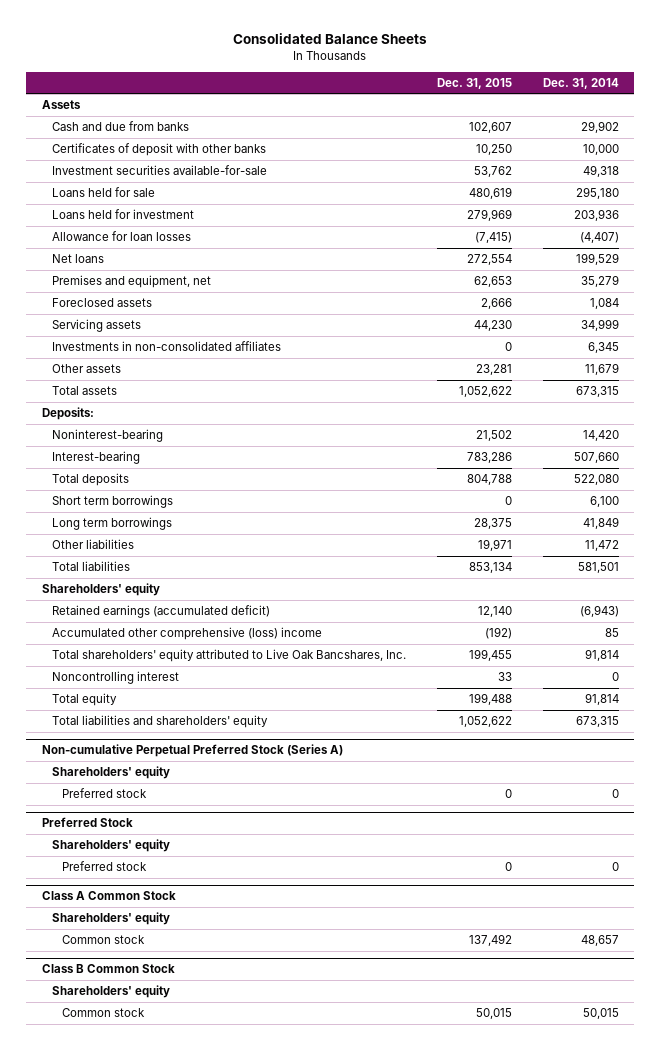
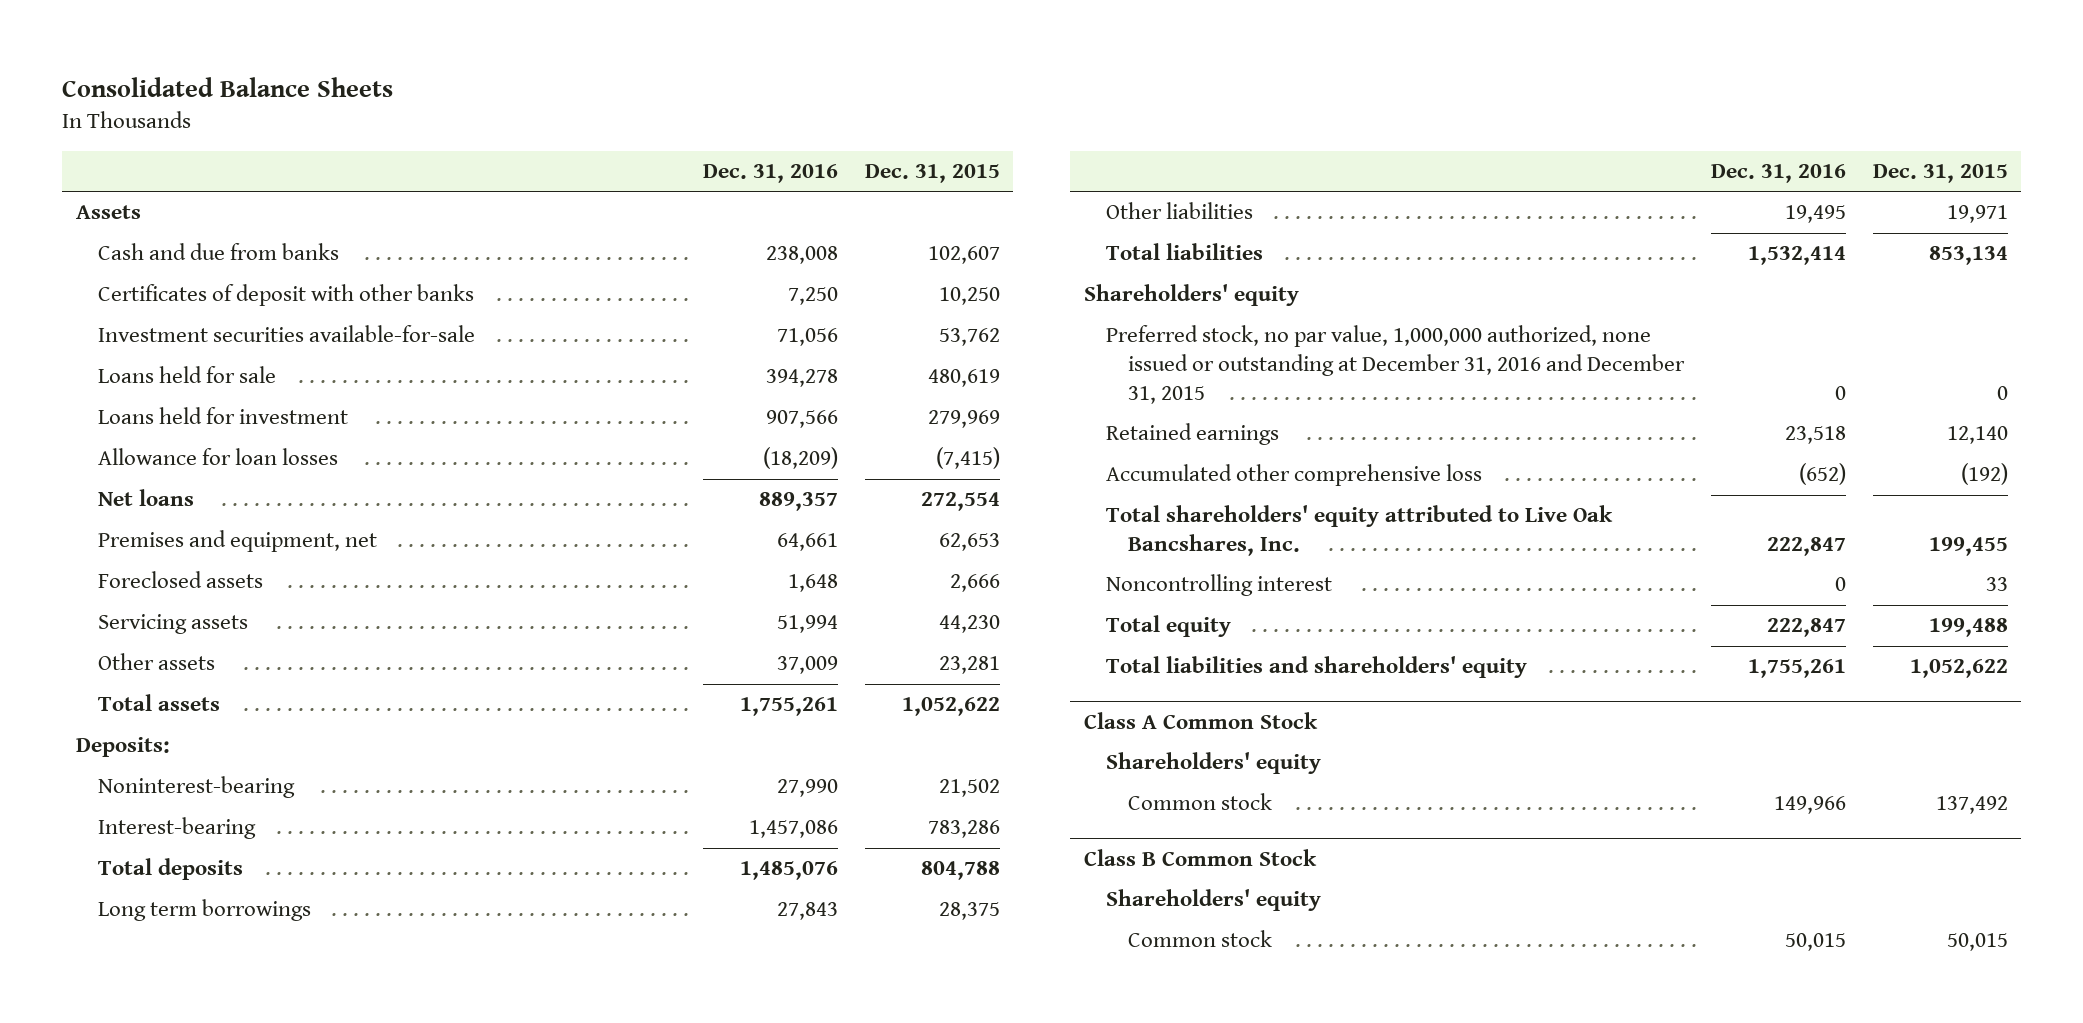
[542,77,619,89] Dec. 31, 2014 -> none
none -> [702,163,838,183] Dec. 31, 2016
[51,341,281,352] Investments in non-consolidated affiliates -> none
[51,495,173,509] Short term borrowings -> none
none -> [1105,325,1685,405] Preferred stock, no par value, 1,000,000 authorized, none issued or outstanding at December 31, 2016 and December 31, 2015
[51,605,270,619] Retained earnings (accumulated deficit) -> [1105,423,1279,446] Retained earnings
[51,627,322,641] Accumulated other comprehensive (loss) income -> [1105,464,1482,487] Accumulated other comprehensive loss
[41,744,343,758] Non-cumulative Perpetual Preferred Stock (Series A) -> none
[51,766,170,780] Shareholders' equity -> none
[62,788,148,799] Preferred stock -> none
[41,817,133,828] Preferred Stock -> none
[51,839,170,853] Shareholders' equity -> none
[62,861,148,872] Preferred stock -> none

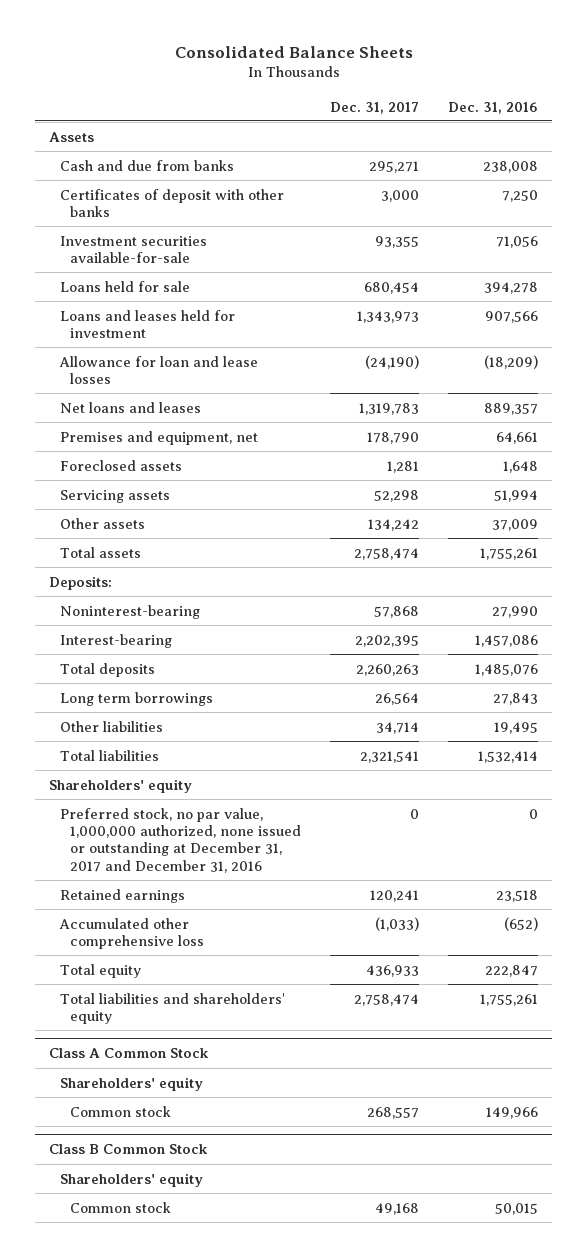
[864,163,1000,183] Dec. 31, 2015 -> none
none -> [330,101,420,114] Dec. 31, 2017
[97,407,348,425] Loans held for investment -> [59,309,235,338] Loans and leases held for investment
[97,448,338,466] Allowance for loan losses -> [58,355,258,384] Allowance for loan and lease losses
[97,489,194,507] Net loans -> [59,401,201,413] Net loans and leases
[1105,325,1685,405] Preferred stock, no par value, 1,000,000 authorized, none issued or outstanding at December 31, 2016 and December 31, 2015 -> [59,807,302,873] Preferred stock, no par value, 1,000,000 authorized, none issued or outstanding at December 31, 2017 and December 31, 2016
[1105,505,1613,557] Total shareholders' equity attributed to Live Oak Bancshares, Inc. -> none
[1105,574,1332,597] Noncontrolling interest -> none

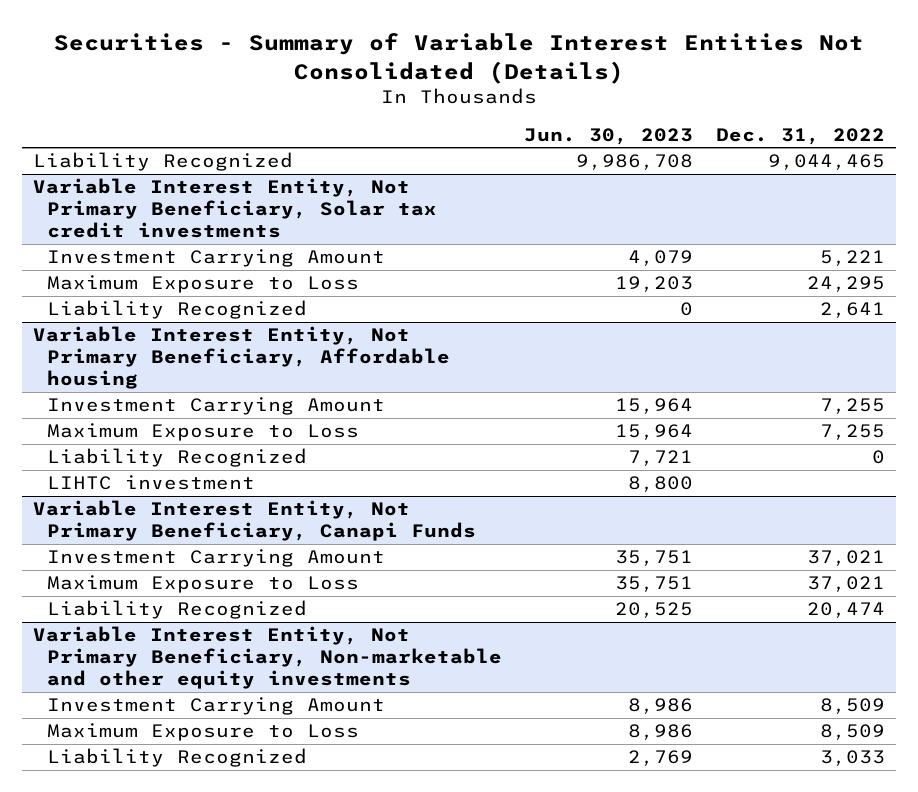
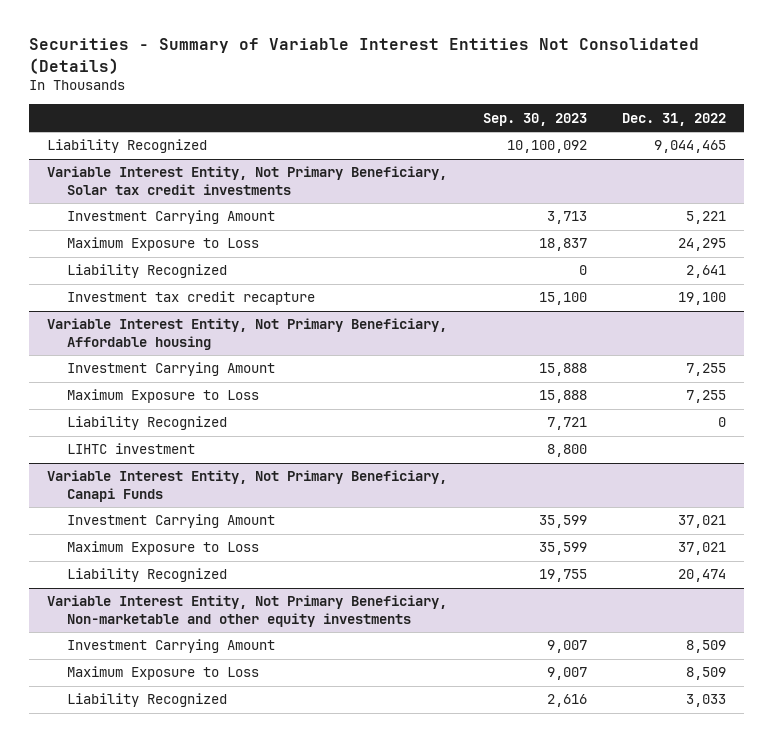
[524,127,694,145] Jun. 30, 2023 -> none
none -> [482,112,587,126] Sep. 30, 2023
none -> [66,291,315,306] Investment tax credit recapture

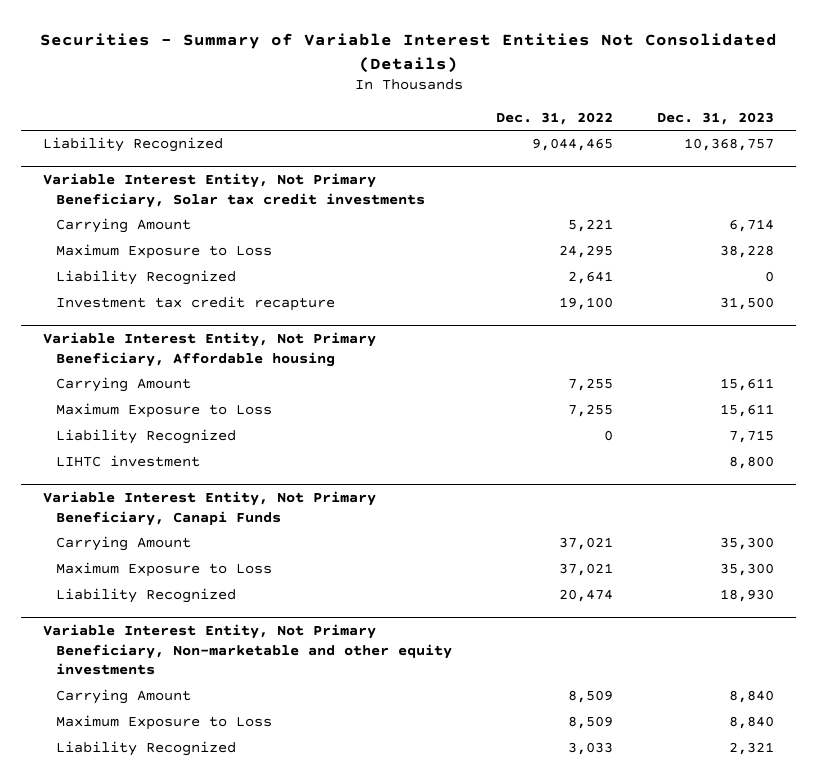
[482,112,587,126] Sep. 30, 2023 -> none
none -> [657,111,775,125] Dec. 31, 2023
[66,210,275,225] Investment Carrying Amount -> [55,218,191,234] Carrying Amount
[66,362,275,377] Investment Carrying Amount -> [55,377,191,393] Carrying Amount
[66,514,275,529] Investment Carrying Amount -> [55,536,191,552] Carrying Amount
[66,639,275,654] Investment Carrying Amount -> [55,689,191,705] Carrying Amount

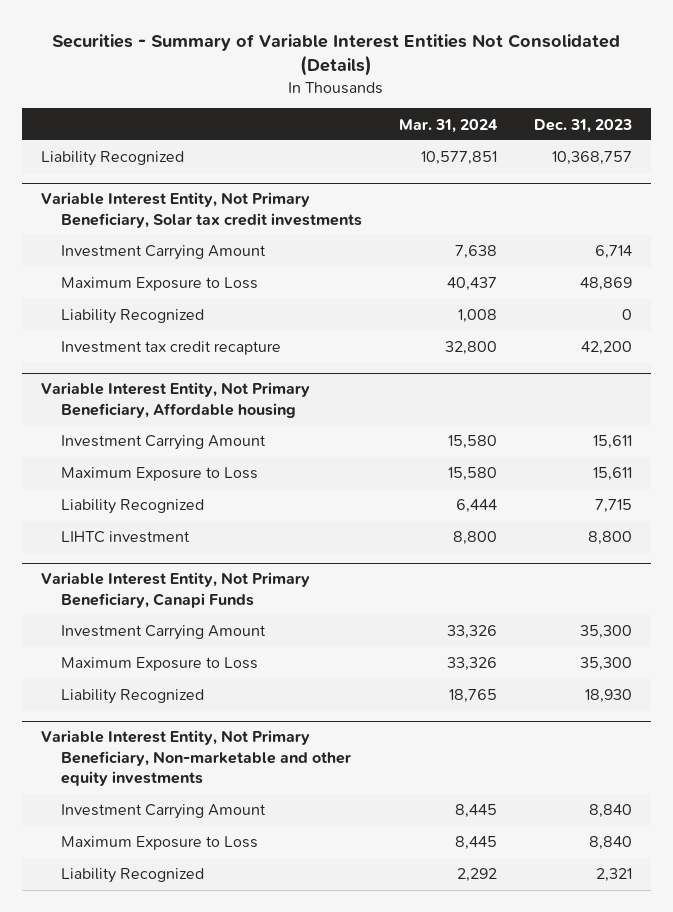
[495,111,613,125] Dec. 31, 2022 -> none
none -> [399,118,499,133] Mar. 31, 2024
[55,218,191,234] Carrying Amount -> [61,245,267,261] Investment Carrying Amount
[720,245,775,259] 38,228 -> [580,277,633,292] 48,869
[720,297,775,311] 31,500 -> [581,341,633,356] 42,200
[55,377,191,393] Carrying Amount -> [61,435,267,451] Investment Carrying Amount
[55,536,191,552] Carrying Amount -> [61,625,267,641] Investment Carrying Amount
[55,689,191,705] Carrying Amount -> [61,804,267,820] Investment Carrying Amount

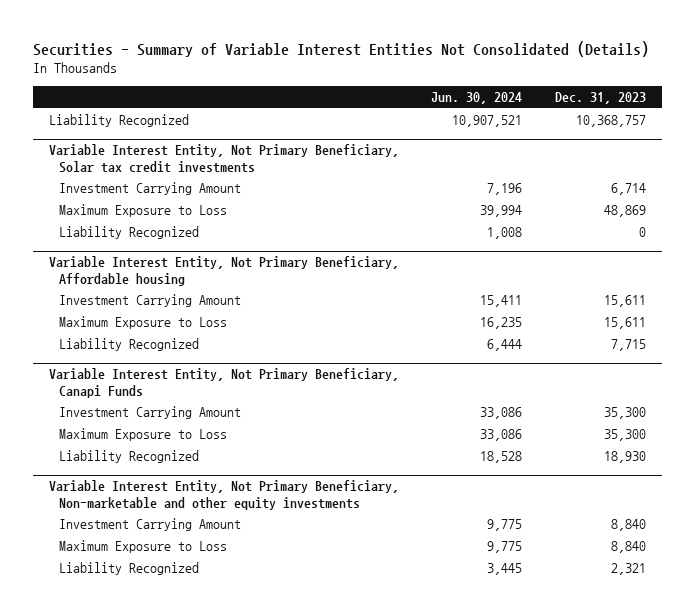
[399,118,499,133] Mar. 31, 2024 -> none
none -> [431,91,523,104] Jun. 30, 2024
[61,341,282,356] Investment tax credit recapture -> none
[61,531,191,544] LIHTC investment -> none

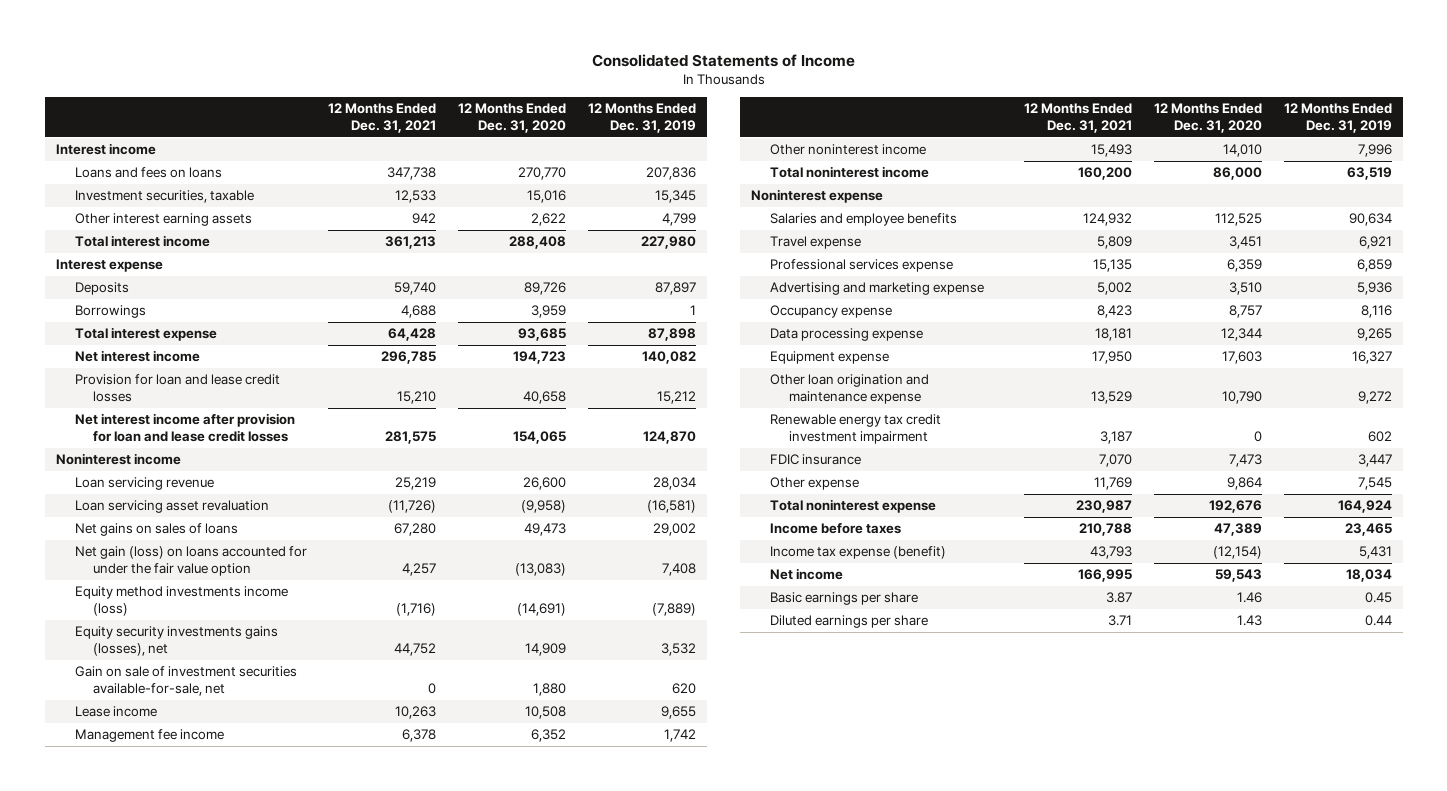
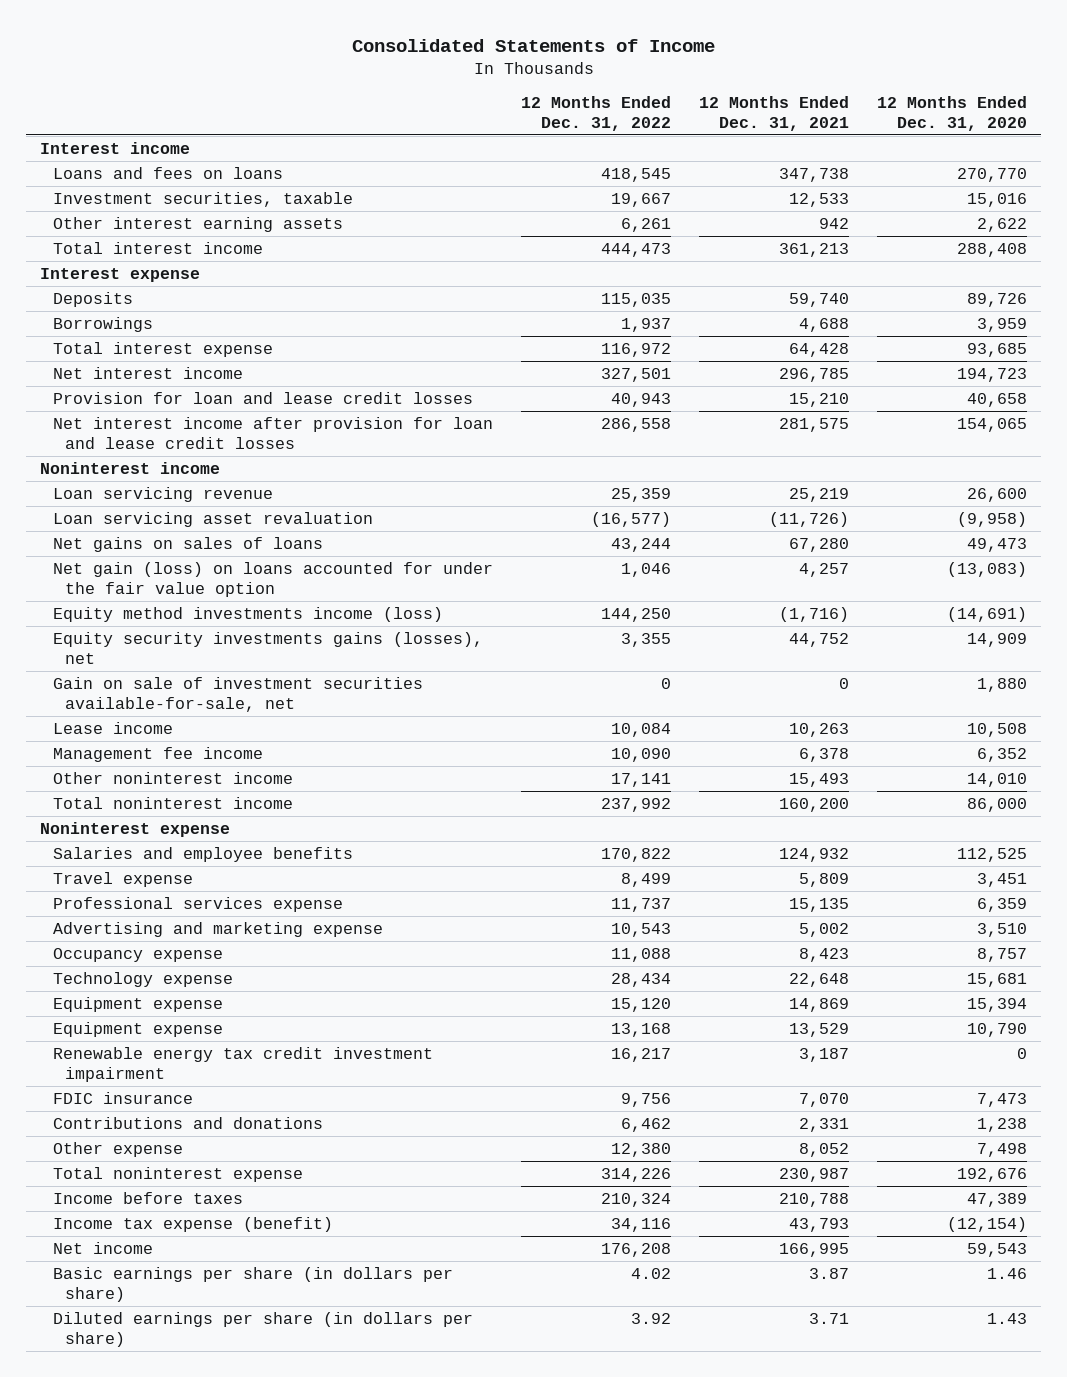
[588,103,697,134] 12 Months Ended Dec. 31, 2019 -> none
none -> [520,95,671,131] 12 Months Ended Dec. 31, 2022
[770,328,924,342] Data processing expense -> [52,971,233,987] Technology expense
[1095,328,1133,342] 18,181 -> [788,972,849,987] 22,648
[1220,328,1262,342] 12,344 -> [966,972,1027,987] 15,681
[1092,351,1133,365] 17,950 -> [788,997,849,1012] 14,869
[1221,351,1262,365] 17,603 -> [966,997,1027,1012] 15,394
[770,374,930,405] Other loan origination and maintenance expense -> [52,1021,223,1037] Equipment expense
none -> [52,1116,323,1129] Contributions and donations
[1094,477,1133,491] 11,769 -> [798,1142,849,1157] 8,052
[1226,477,1262,491] 9,864 -> [976,1142,1027,1157] 7,498
[770,592,919,606] Basic earnings per share -> [52,1266,453,1302] Basic earnings per share (in dollars per share)
[770,615,929,629] Diluted earnings per share -> [52,1311,473,1347] Diluted earnings per share (in dollars per share)

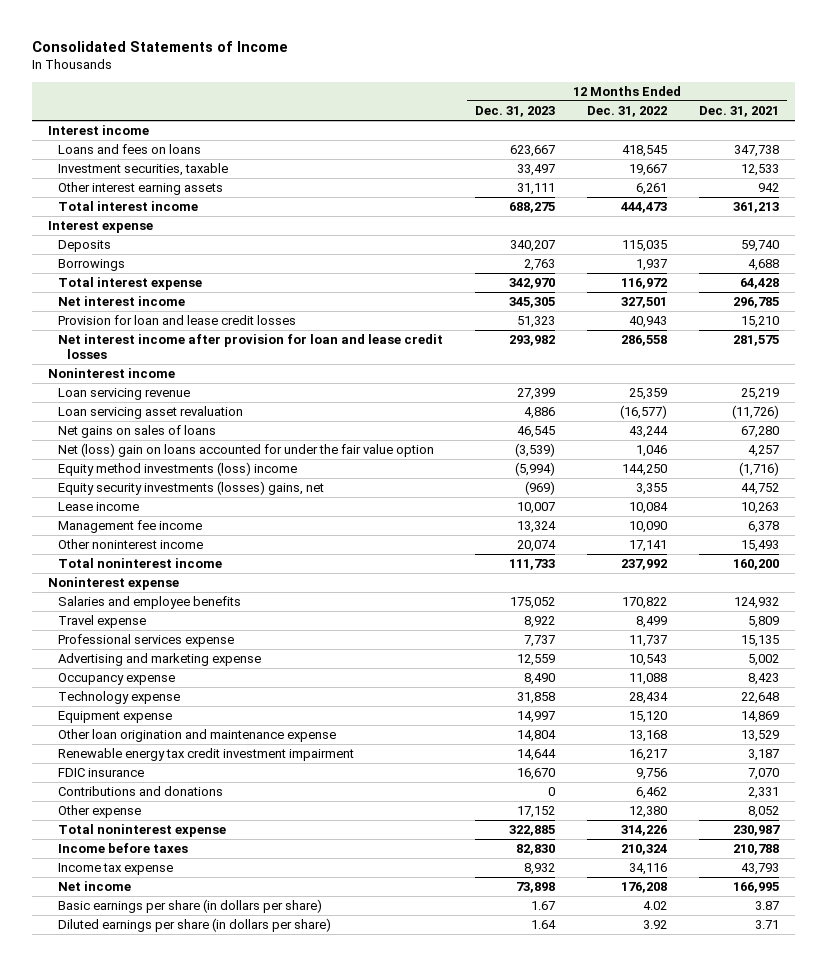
[876,95,1027,131] 12 Months Ended Dec. 31, 2020 -> none
none -> [474,106,555,118] Dec. 31, 2023
[52,676,423,712] Gain on sale of investment securities available-for-sale, net -> none
[52,561,493,597] Net gain (loss) on loans accounted for under the fair value option -> [57,443,434,458] Net (loss) gain on loans accounted for under the fair value option
[52,606,443,622] Equity method investments income (loss) -> [57,462,297,477] Equity method investments (loss) income
[52,631,483,664] Equity security investments gains (losses), net -> [57,481,324,496] Equity security investments (losses) gains, net
[52,1021,223,1037] Equipment expense -> [57,729,336,743] Other loan origination and maintenance expense
[52,1216,333,1232] Income tax expense (benefit) -> [57,863,173,876] Income tax expense

